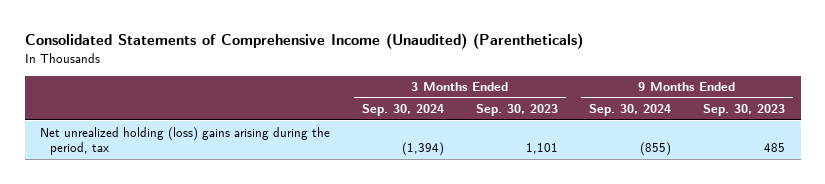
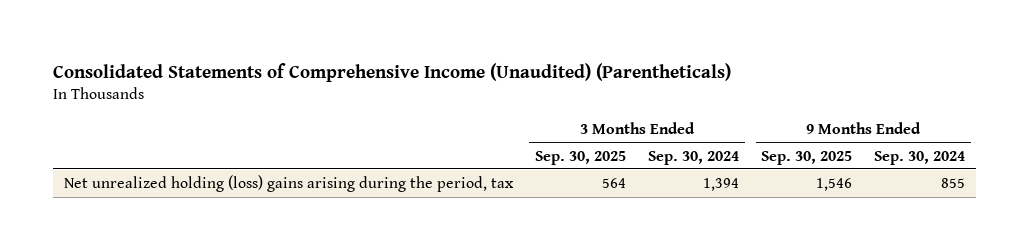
[475,104,558,117] Sep. 30, 2023 -> none
[703,104,786,117] Sep. 30, 2023 -> none
none -> [534,150,626,165] Sep. 30, 2025
none -> [761,150,853,165] Sep. 30, 2025
[402,142,445,157] (1,394) -> [702,178,739,192] 1,394
[640,142,672,157] (855) -> [941,178,966,189] 855

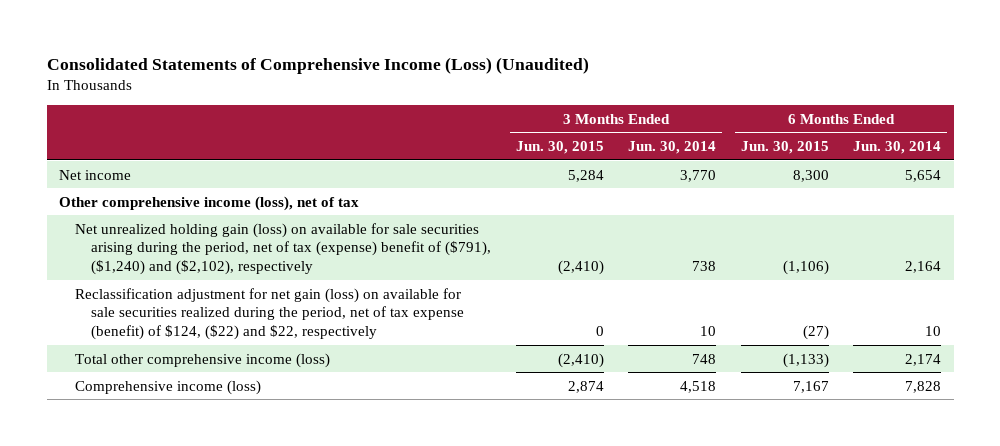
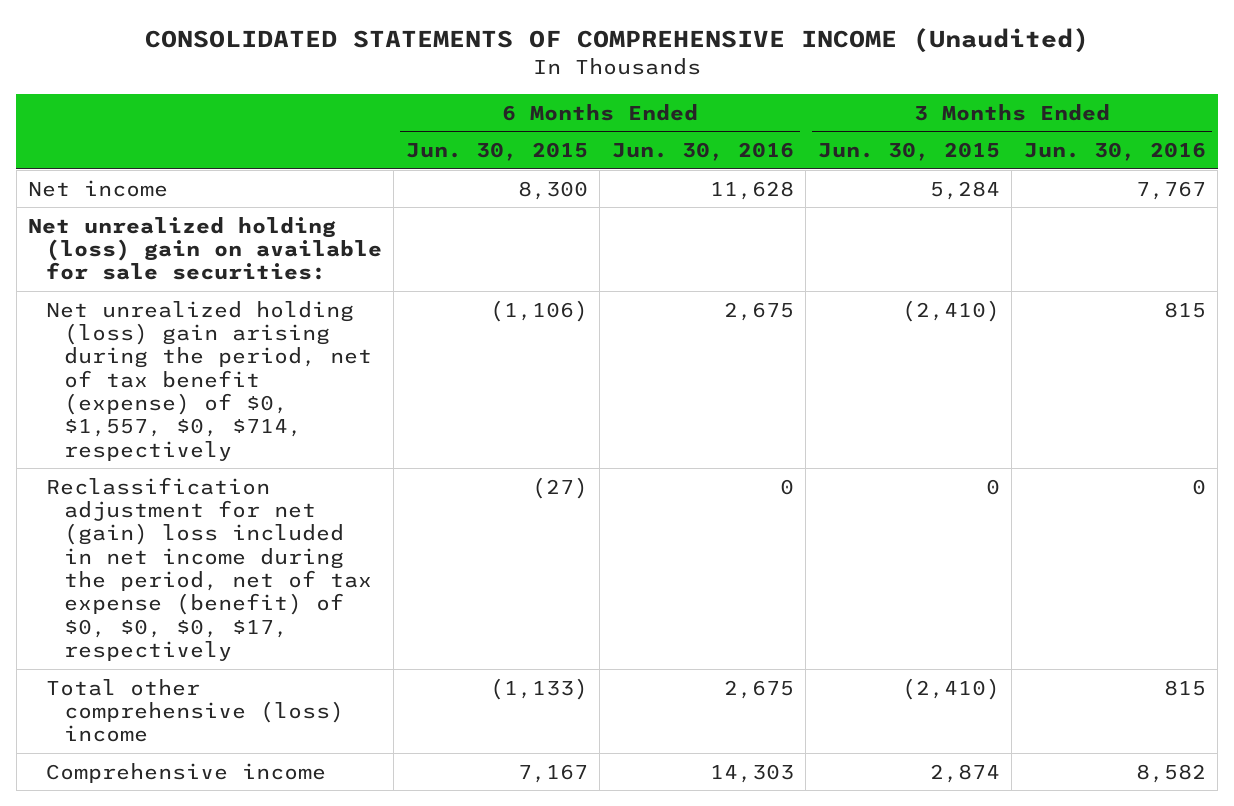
[46,56,589,74] Consolidated Statements of Comprehensive Income (Loss) (Unaudited) -> [145,28,1090,54] CONSOLIDATED STATEMENTS OF COMPREHENSIVE INCOME (Unaudited)
[628,141,717,155] Jun. 30, 2014 -> none
[853,141,942,155] Jun. 30, 2014 -> none
none -> [611,142,794,162] Jun. 30, 2016
none -> [1023,142,1206,162] Jun. 30, 2016
[58,195,359,211] Other comprehensive income (loss), net of tax -> none
none -> [28,216,383,281] Net unrealized holding (loss) gain on available for sale securities:
[74,222,492,276] Net unrealized holding gain (loss) on available for sale securities arising during the period, net of tax (expense) benefit of ($791), ($1,240) and ($2,102), respectively -> [46,300,372,461] Net unrealized holding (loss) gain arising during the period, net of tax benefit (expense) of $0, $1,557, $0, $714, respectively
[74,287,465,341] Reclassification adjustment for net gain (loss) on available for sale securities realized during the period, net of tax expense (benefit) of $124, ($22) and $22, respectively -> [46,476,372,661] Reclassification adjustment for net (gain) loss included in net income during the period, net of tax expense (benefit) of $0, $0, $0, $17, respectively
[74,352,330,368] Total other comprehensive income (loss) -> [46,678,344,743] Total other comprehensive (loss) income
[74,379,261,395] Comprehensive income (loss) -> [46,762,327,783] Comprehensive income

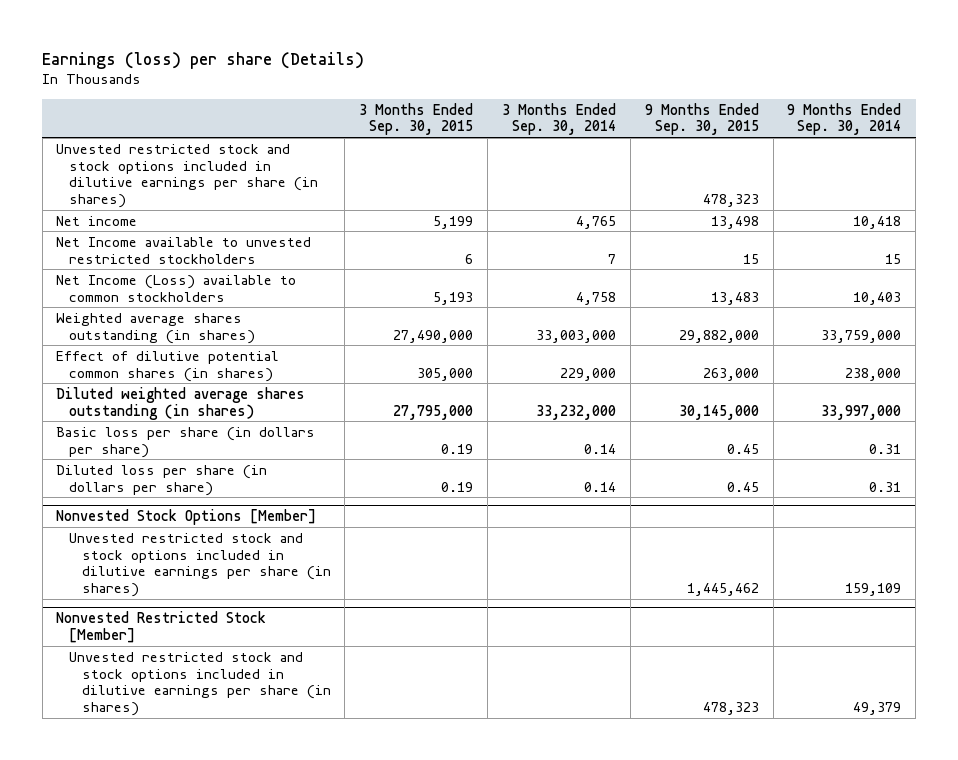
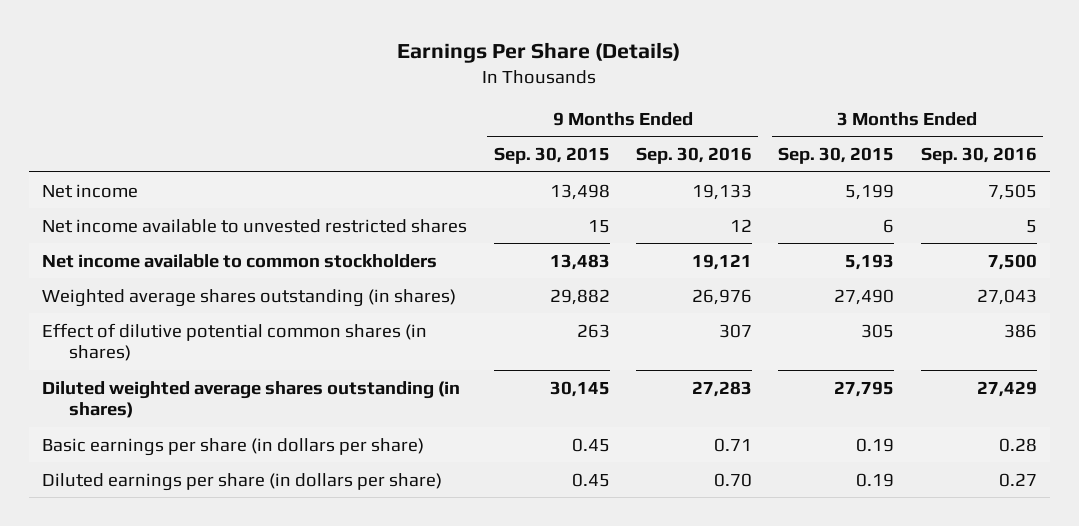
[42,51,365,69] Earnings (loss) per share (Details) -> [397,41,681,63] Earnings Per Share (Details)
[501,102,616,136] 3 Months Ended Sep. 30, 2014 -> none
[787,102,902,136] 9 Months Ended Sep. 30, 2014 -> none
none -> [635,147,752,165] Sep. 30, 2016
none -> [920,147,1037,165] Sep. 30, 2016
[56,143,318,209] Unvested restricted stock and stock options included in dilutive earnings per share (in shares) -> none
[56,509,317,526] Nonvested Stock Options [Member] -> none
[68,532,331,598] Unvested restricted stock and stock options included in dilutive earnings per share (in shares) -> none
[56,611,267,644] Nonvested Restricted Stock [Member] -> none
[68,651,331,717] Unvested restricted stock and stock options included in dilutive earnings per share (in shares) -> none
[56,236,312,264] Net Income available to unvested restricted stockholders -> [42,218,468,233] Net income available to unvested restricted shares
[56,274,297,302] Net Income (Loss) available to common stockholders -> [42,253,438,268] Net income available to common stockholders
[393,329,474,343] 27,490,000 -> [834,288,895,305] 27,490
[678,329,759,343] 29,882,000 -> [549,288,610,305] 29,882
[417,367,474,381] 305,000 -> [861,323,895,338] 305
[702,367,759,381] 263,000 -> [576,323,610,338] 263
[393,404,474,420] 27,795,000 -> [834,380,895,397] 27,795
[678,404,759,420] 30,145,000 -> [549,380,610,397] 30,145
[56,426,316,458] Basic loss per share (in dollars per share) -> [42,437,425,456] Basic earnings per share (in dollars per share)
[56,464,268,496] Diluted loss per share (in dollars per share) -> [42,472,443,491] Diluted earnings per share (in dollars per share)

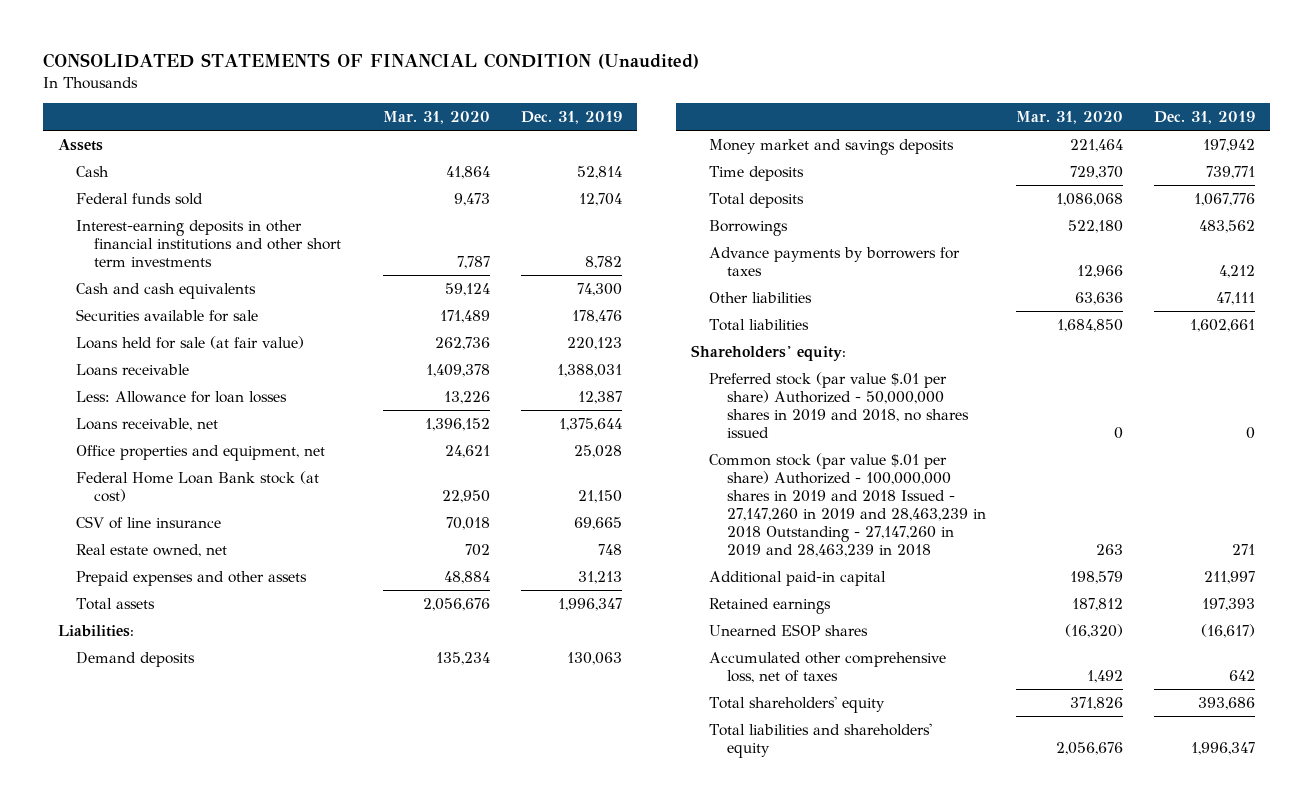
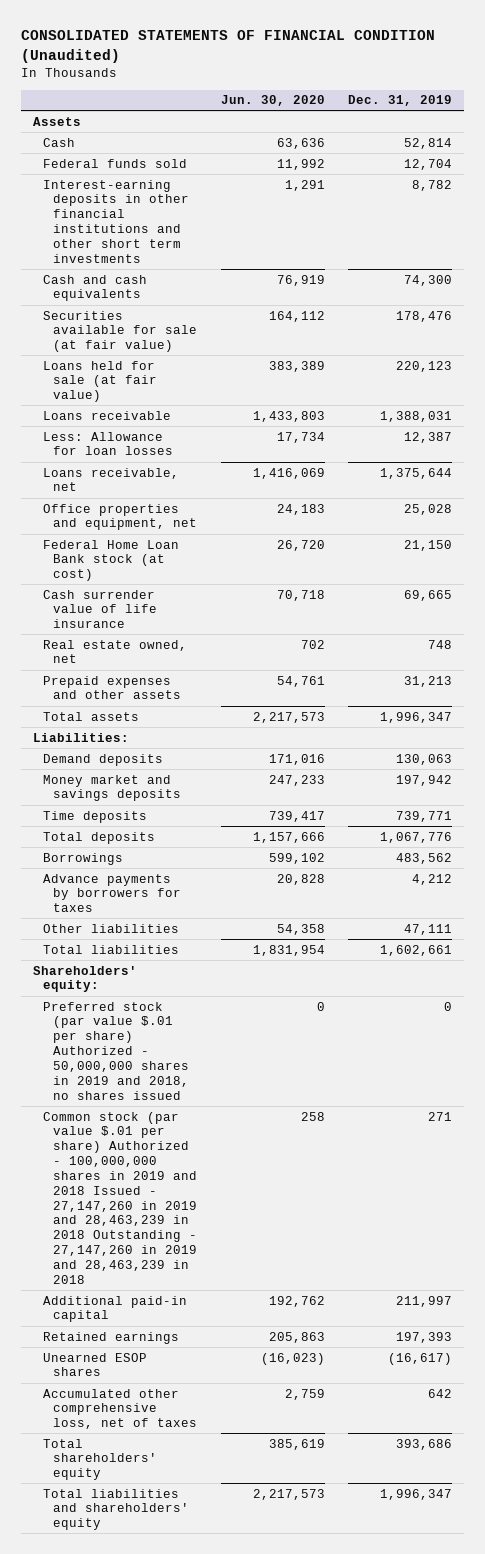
[383,111,491,125] Mar. 31, 2020 -> none
none -> [220,95,325,107] Jun. 30, 2020
[75,308,258,322] Securities available for sale -> [42,310,197,353] Securities available for sale (at fair value)
[75,515,221,529] CSV of line insurance -> [42,589,157,629] Cash surrender value of life insurance

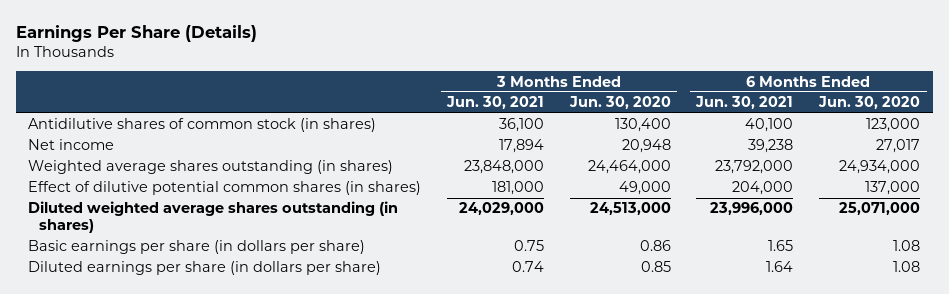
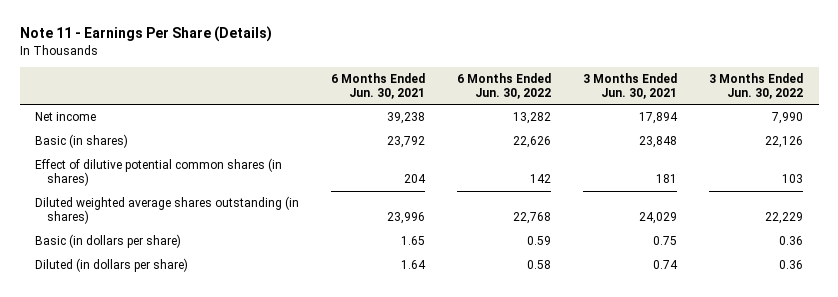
[15,24,257,42] Earnings Per Share (Details) -> [19,26,272,43] Note 11 - Earnings Per Share (Details)
[568,96,671,110] Jun. 30, 2020 -> none
[818,96,921,110] Jun. 30, 2020 -> none
none -> [457,72,552,99] 6 Months Ended Jun. 30, 2022
none -> [708,72,803,99] 3 Months Ended Jun. 30, 2022
[28,118,377,133] Antidilutive shares of common stock (in shares) -> none
[28,160,394,175] Weighted average shares outstanding (in shares) -> [35,134,129,149] Basic (in shares)
[464,160,545,175] 23,848,000 -> [638,136,677,149] 23,848
[715,160,794,175] 23,792,000 -> [387,136,426,149] 23,792
[492,181,545,196] 181,000 -> [655,174,677,184] 181
[732,181,794,196] 204,000 -> [404,174,427,184] 204
[459,202,545,216] 24,029,000 -> [638,212,677,225] 24,029
[710,202,794,216] 23,996,000 -> [387,212,426,225] 23,996
[28,240,366,255] Basic earnings per share (in dollars per share) -> [35,234,182,249] Basic (in dollars per share)
[28,261,382,276] Diluted earnings per share (in dollars per share) -> [35,258,189,273] Diluted (in dollars per share)

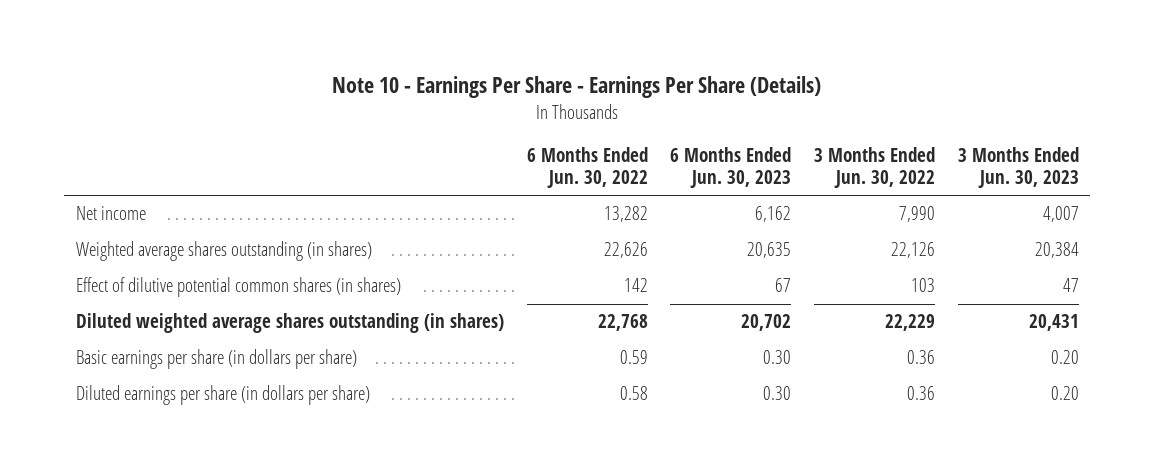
[19,26,272,43] Note 11 - Earnings Per Share (Details) -> [332,76,822,99] Note 10 - Earnings Per Share - Earnings Per Share (Details)
[331,72,426,99] 6 Months Ended Jun. 30, 2021 -> none
[582,72,677,99] 3 Months Ended Jun. 30, 2021 -> none
none -> [670,146,792,189] 6 Months Ended Jun. 30, 2023
none -> [958,146,1080,189] 3 Months Ended Jun. 30, 2023
[35,134,129,149] Basic (in shares) -> [75,241,372,262] Weighted average shares outstanding (in shares)
[35,234,182,249] Basic (in dollars per share) -> [75,349,357,370] Basic earnings per share (in dollars per share)
[35,258,189,273] Diluted (in dollars per share) -> [75,385,370,406] Diluted earnings per share (in dollars per share)

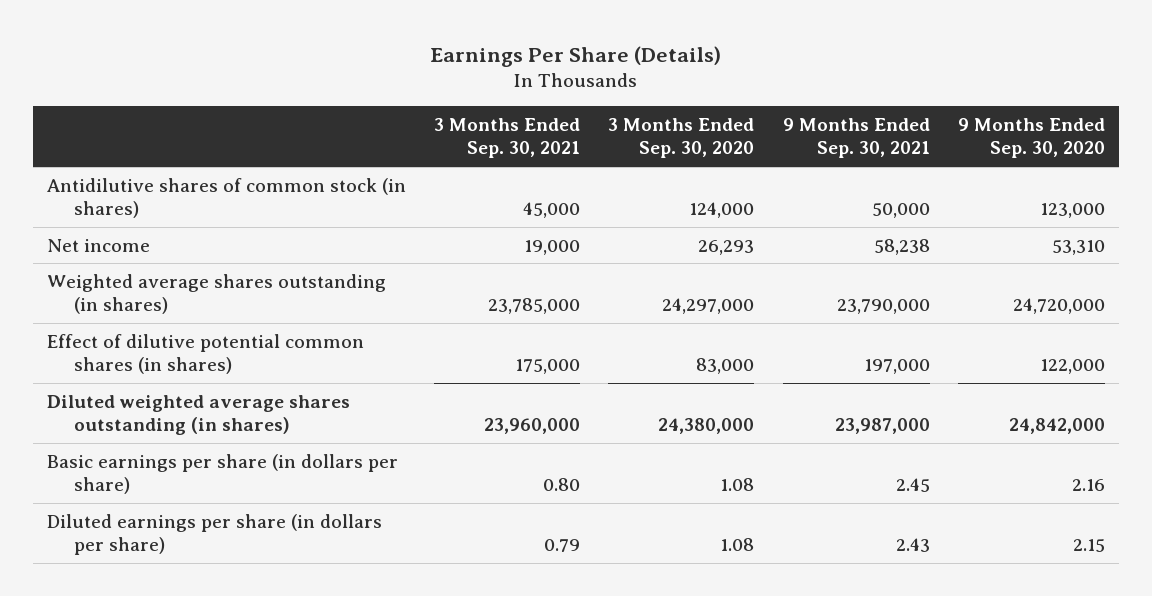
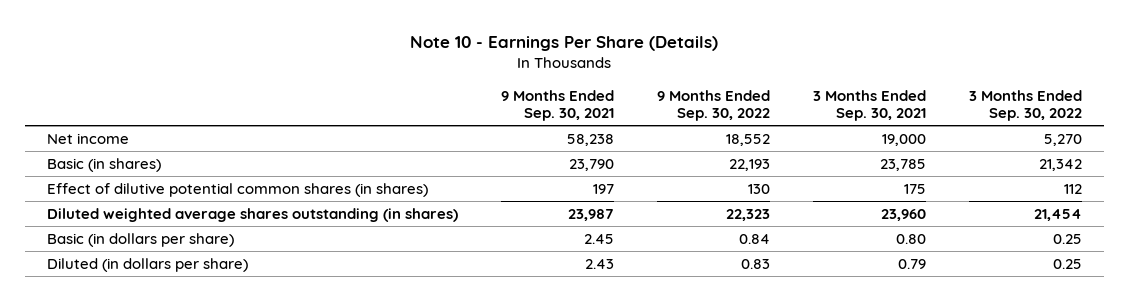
[429,45,721,67] Earnings Per Share (Details) -> [410,36,719,52] Note 10 - Earnings Per Share (Details)
[608,117,755,159] 3 Months Ended Sep. 30, 2020 -> none
[958,117,1106,159] 9 Months Ended Sep. 30, 2020 -> none
none -> [656,89,770,122] 9 Months Ended Sep. 30, 2022
none -> [969,89,1083,122] 3 Months Ended Sep. 30, 2022
[46,177,406,219] Antidilutive shares of common stock (in shares) -> none
[46,273,386,315] Weighted average shares outstanding (in shares) -> [46,157,161,172] Basic (in shares)
[488,298,581,315] 23,785,000 -> [880,158,927,171] 23,785
[836,299,930,315] 23,790,000 -> [568,158,614,171] 23,790
[515,359,581,375] 175,000 -> [904,183,927,194] 175
[863,359,930,375] 197,000 -> [592,183,614,194] 197
[484,418,581,435] 23,960,000 -> [881,208,927,221] 23,960
[834,418,930,435] 23,987,000 -> [567,208,614,221] 23,987
[46,453,398,495] Basic earnings per share (in dollars per share) -> [46,232,234,247] Basic (in dollars per share)
[46,513,382,556] Diluted earnings per share (in dollars per share) -> [46,257,248,272] Diluted (in dollars per share)

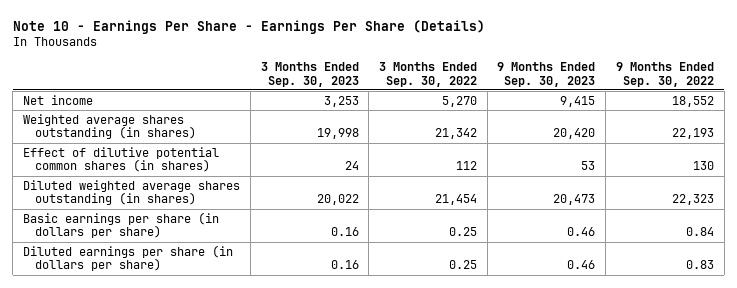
[410,36,719,52] Note 10 - Earnings Per Share (Details) -> [12,19,485,34] Note 10 - Earnings Per Share - Earnings Per Share (Details)
[500,89,614,122] 9 Months Ended Sep. 30, 2021 -> none
[813,89,927,122] 3 Months Ended Sep. 30, 2021 -> none
none -> [260,61,359,87] 3 Months Ended Sep. 30, 2023
none -> [497,61,596,87] 9 Months Ended Sep. 30, 2023
[46,157,161,172] Basic (in shares) -> [23,113,197,140] Weighted average shares outstanding (in shares)
[46,232,234,247] Basic (in dollars per share) -> [23,211,220,239] Basic earnings per share (in dollars per share)
[46,257,248,272] Diluted (in dollars per share) -> [23,244,234,272] Diluted earnings per share (in dollars per share)

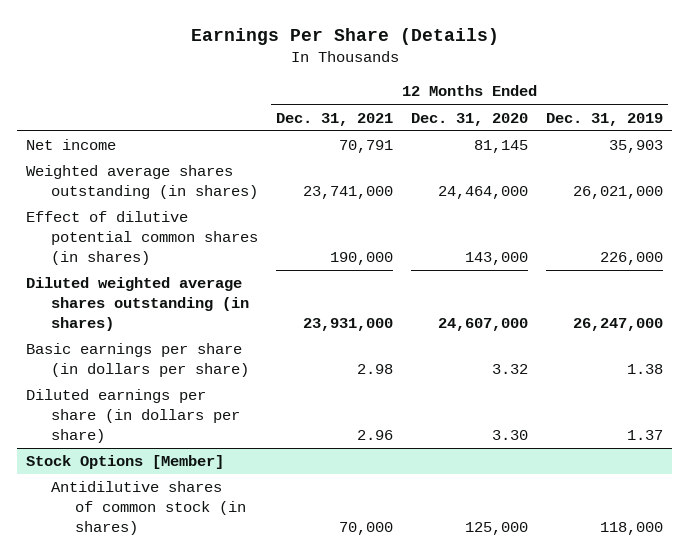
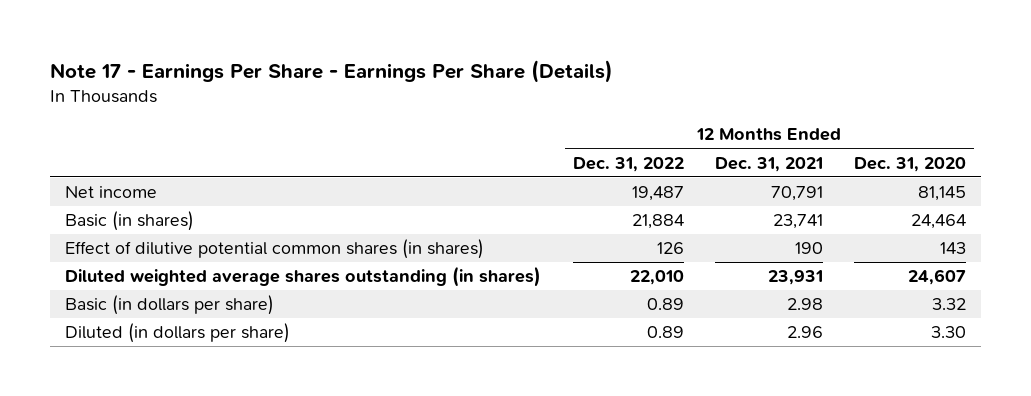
[190,28,499,46] Earnings Per Share (Details) -> [49,59,613,83] Note 17 - Earnings Per Share - Earnings Per Share (Details)
[546,112,664,126] Dec. 31, 2019 -> none
none -> [572,156,684,172] Dec. 31, 2022
[25,455,224,470] Stock Options [Member] -> none
[50,481,247,535] Antidilutive shares of common stock (in shares) -> none
[25,165,258,200] Weighted average shares outstanding (in shares) -> [65,211,195,232] Basic (in shares)
[302,186,393,200] 23,741,000 -> [772,214,823,230] 23,741
[438,186,529,200] 24,464,000 -> [910,214,966,230] 24,464
[329,251,393,265] 190,000 -> [794,242,823,255] 190
[465,251,529,265] 143,000 -> [939,242,966,255] 143
[302,317,393,331] 23,931,000 -> [767,270,823,286] 23,931
[438,317,529,331] 24,607,000 -> [907,269,966,286] 24,607
[25,343,249,378] Basic earnings per share (in dollars per share) -> [65,295,275,316] Basic (in dollars per share)
[25,389,240,443] Diluted earnings per share (in dollars per share) -> [65,323,291,344] Diluted (in dollars per share)

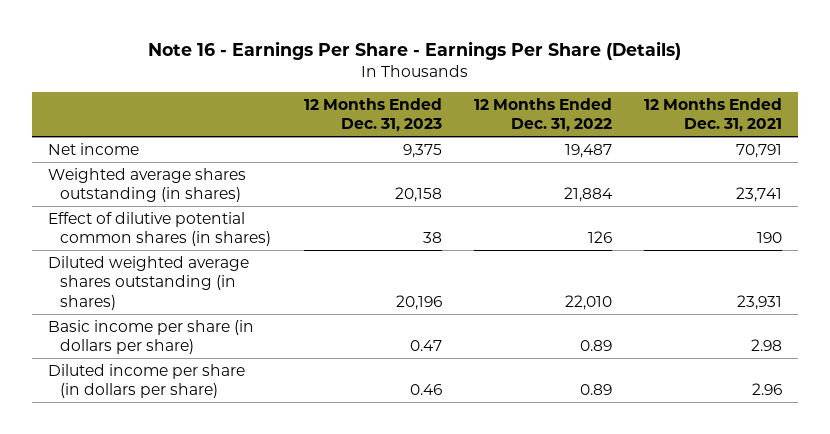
[49,59,613,83] Note 17 - Earnings Per Share - Earnings Per Share (Details) -> [148,40,682,60] Note 16 - Earnings Per Share - Earnings Per Share (Details)
[853,156,966,172] Dec. 31, 2020 -> none
none -> [303,97,442,133] 12 Months Ended Dec. 31, 2023
[65,211,195,232] Basic (in shares) -> [48,167,247,203] Weighted average shares outstanding (in shares)
[65,295,275,316] Basic (in dollars per share) -> [48,319,255,355] Basic income per share (in dollars per share)
[65,323,291,344] Diluted (in dollars per share) -> [48,363,246,399] Diluted income per share (in dollars per share)

